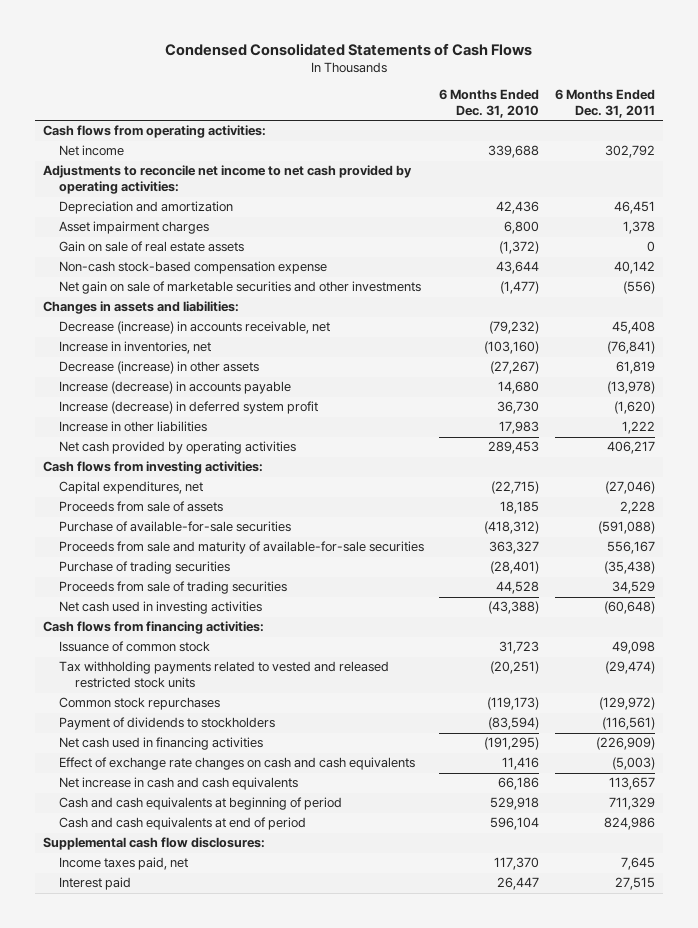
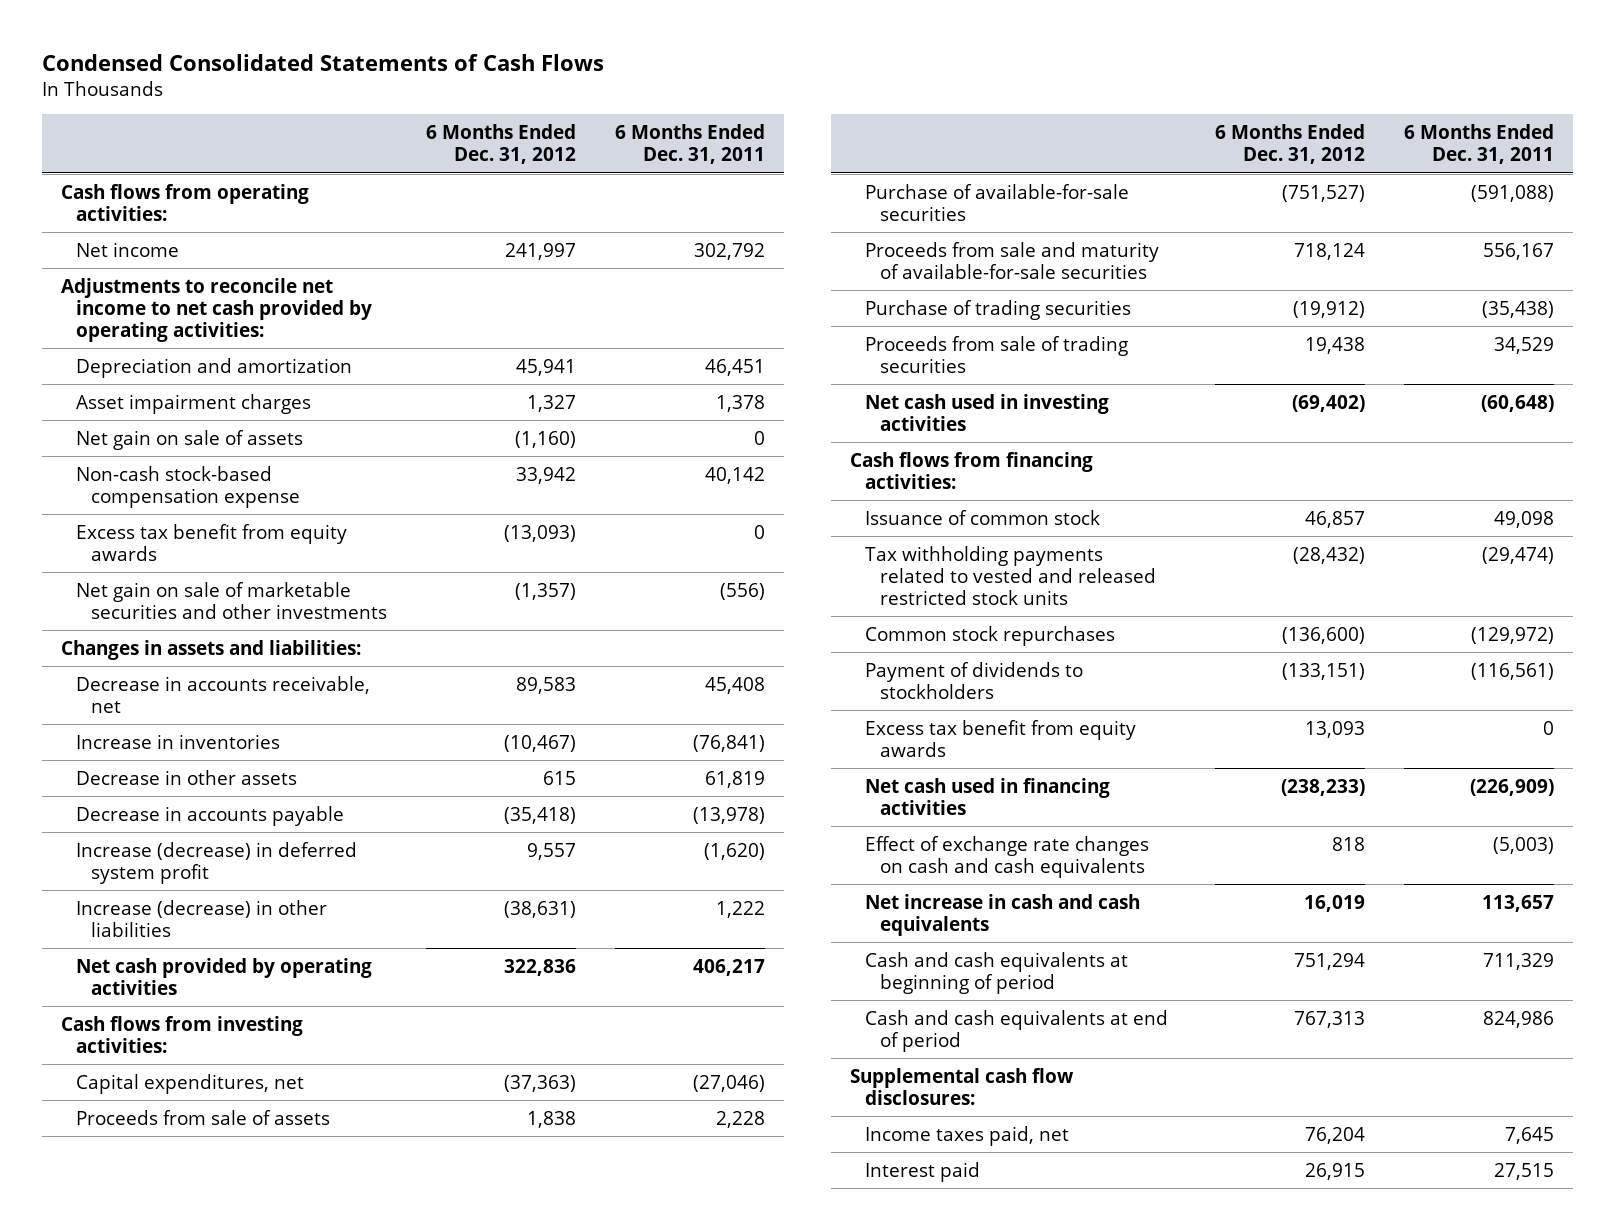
[439,89,540,119] 6 Months Ended Dec. 31, 2010 -> none
none -> [425,124,576,165] 6 Months Ended Dec. 31, 2012
[58,241,244,253] Gain on sale of real estate assets -> [75,429,303,450] Net gain on sale of assets
none -> [75,523,347,561] Excess tax benefit from equity awards
[58,321,330,335] Decrease (increase) in accounts receivable, net -> [75,675,370,713] Decrease in accounts receivable, net
[58,341,211,355] Increase in inventories, net -> [75,733,280,749] Increase in inventories
[58,361,259,375] Decrease (increase) in other assets -> [75,769,297,785] Decrease in other assets
[58,381,291,395] Increase (decrease) in accounts payable -> [75,805,344,826] Decrease in accounts payable
[58,421,207,433] Increase in other liabilities -> [75,899,327,937] Increase (decrease) in other liabilities
none -> [865,719,1137,757] Excess tax benefit from equity awards

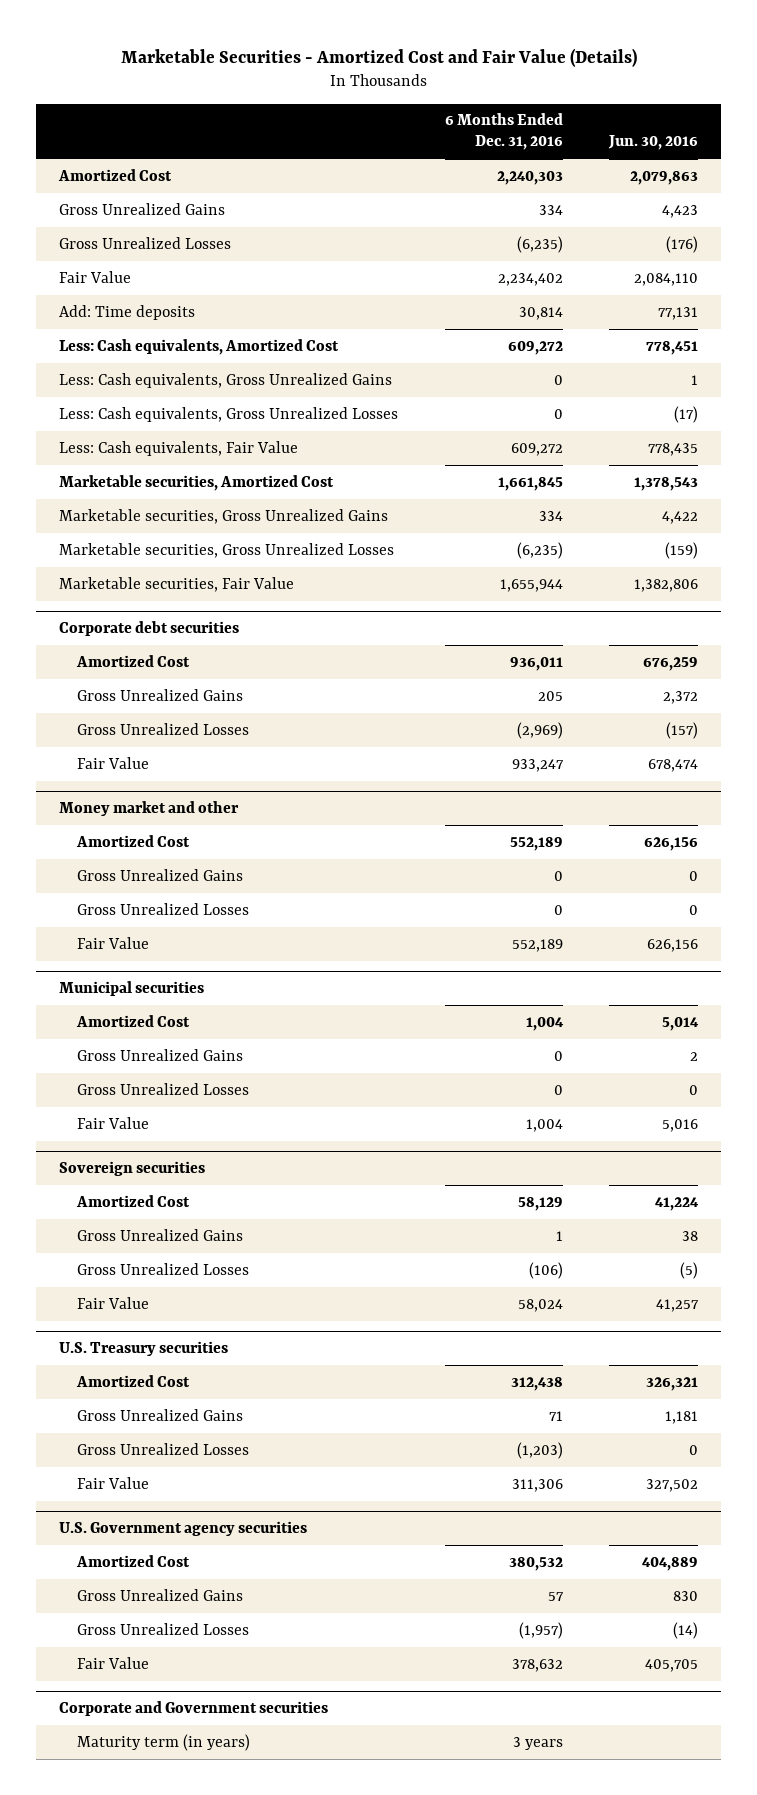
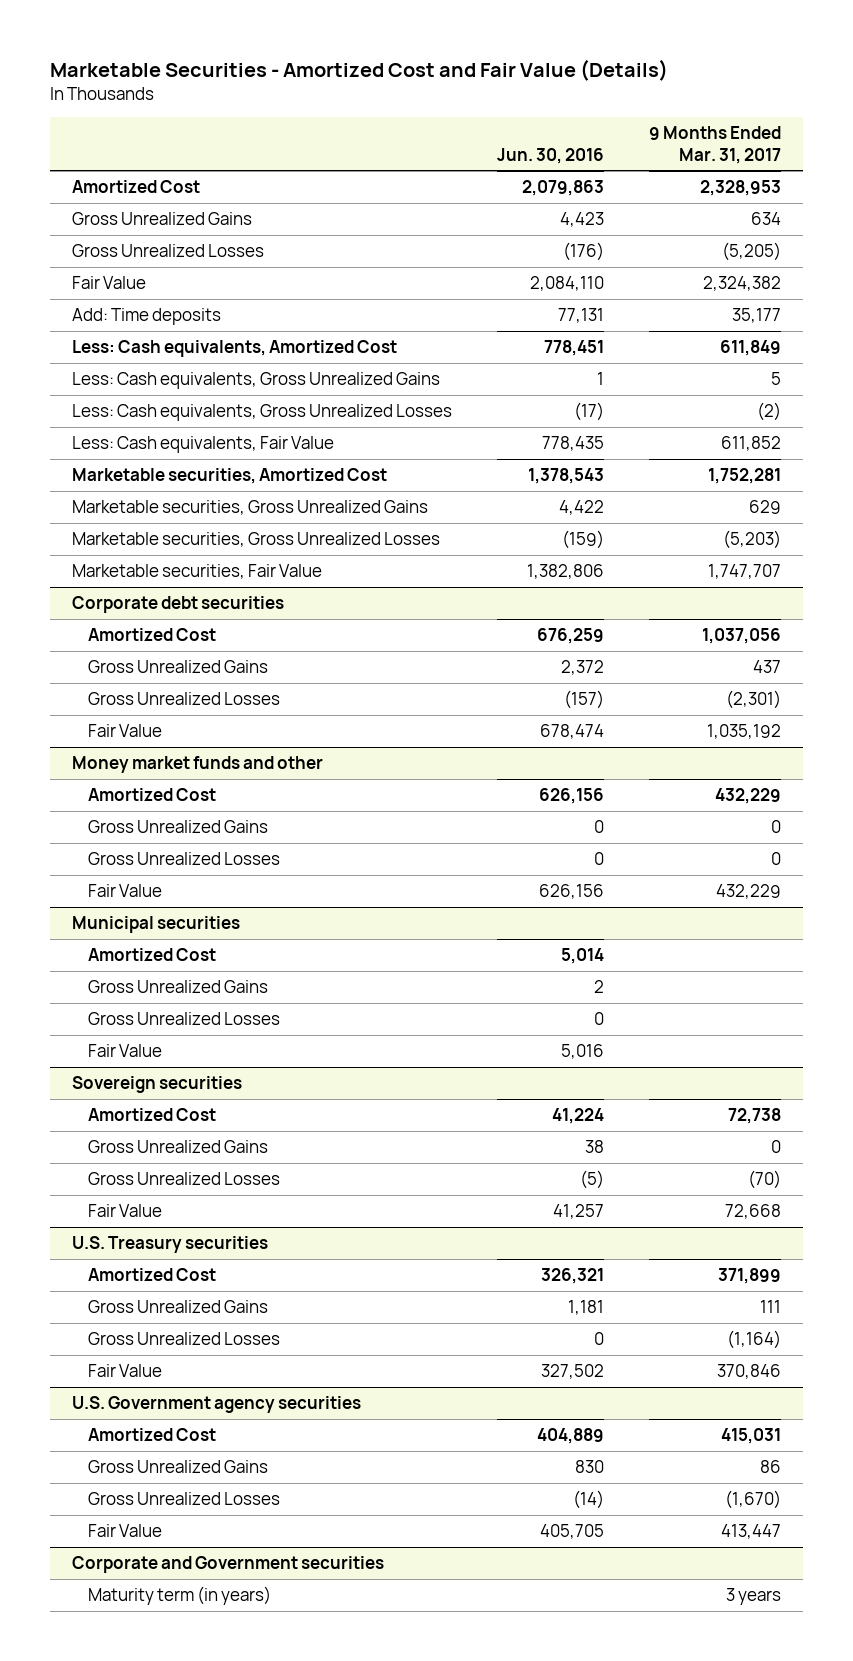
[444,113,563,151] 6 Months Ended Dec. 31, 2016 -> none
none -> [648,126,781,164] 9 Months Ended Mar. 31, 2017
[59,801,240,817] Money market and other -> [72,756,324,774] Money market funds and other

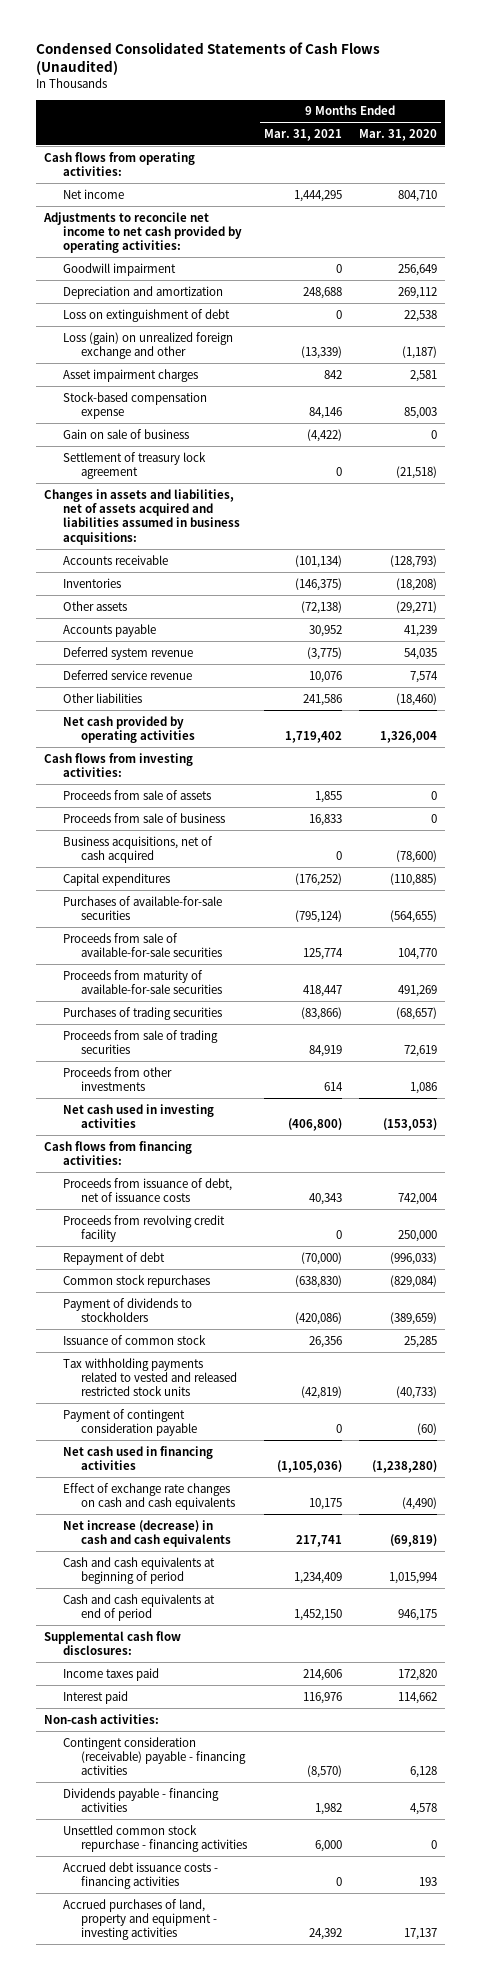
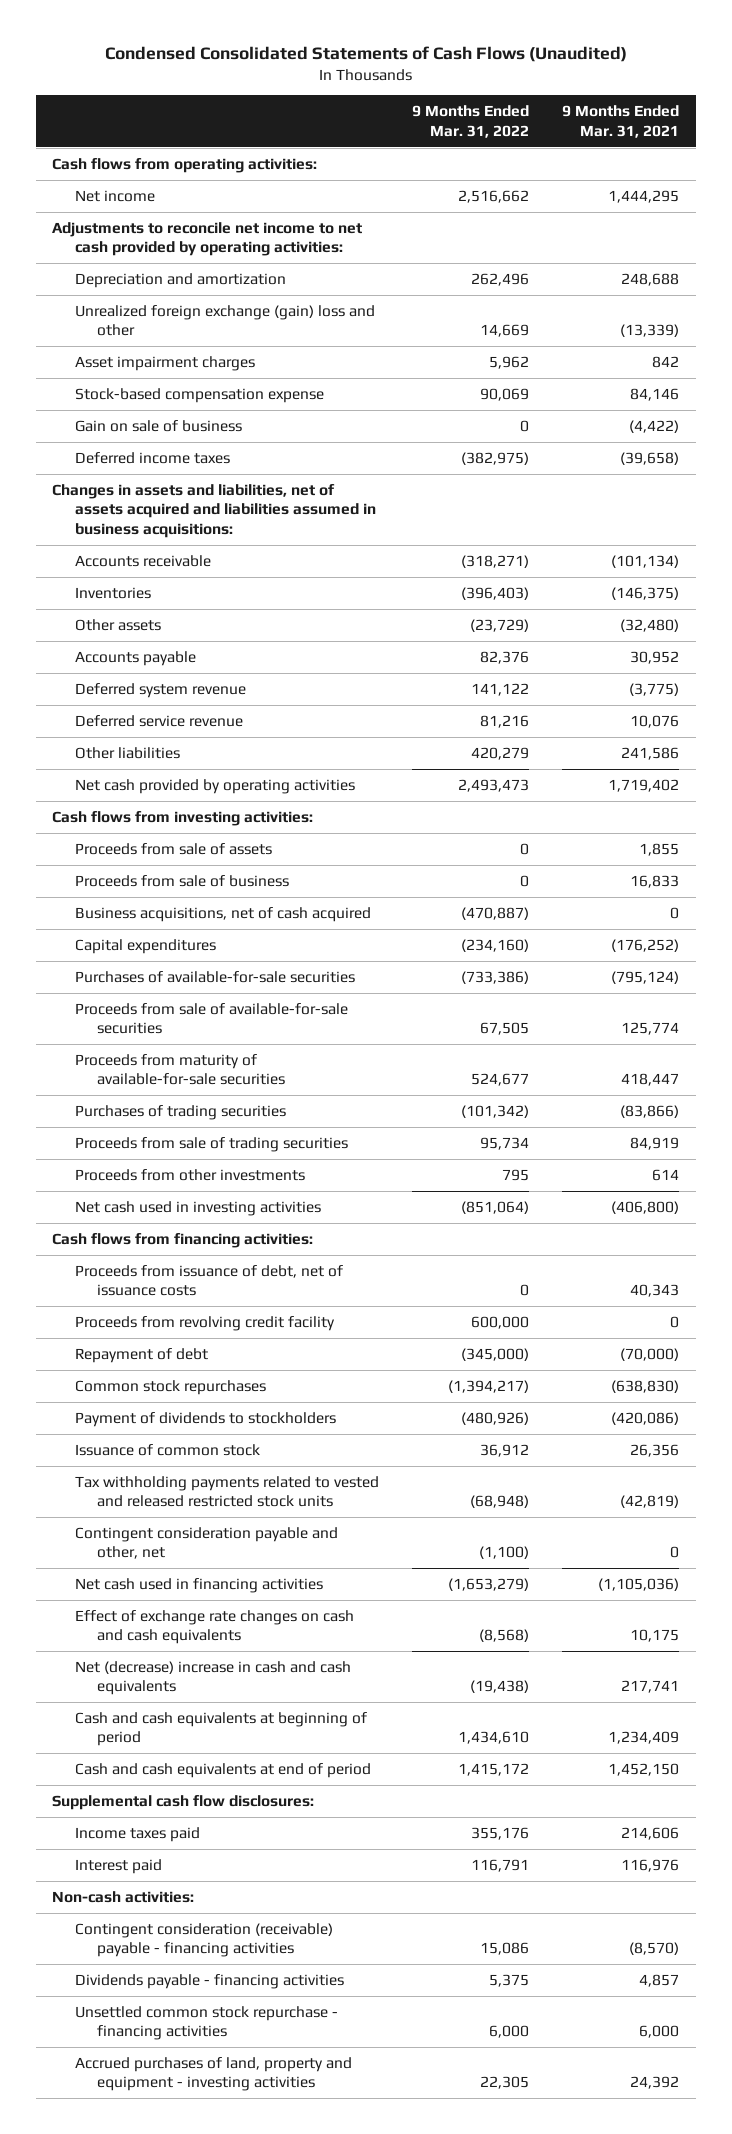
[358,128,437,141] Mar. 31, 2020 -> none
none -> [412,105,530,138] 9 Months Ended Mar. 31, 2022
[62,262,176,276] Goodwill impairment -> none
[62,308,230,322] Loss on extinguishment of debt -> none
[62,331,233,359] Loss (gain) on unrealized foreign exchange and other -> [74,304,375,337] Unrealized foreign exchange (gain) loss and other
[62,451,206,479] Settlement of treasury lock agreement -> none
none -> [74,451,230,464] Deferred income taxes
[301,600,343,614] (72,138) -> [620,618,680,632] (32,480)
[62,1408,198,1436] Payment of contingent consideration payable -> none
none -> [74,1526,338,1560] Contingent consideration payable and other, net
[62,1519,232,1547] Net increase (decrease) in cash and cash equivalents -> [74,1660,351,1696] Net (decrease) increase in cash and cash equivalents
[315,1802,343,1815] 1,982 -> [639,1973,680,1987] 4,857
[62,1861,218,1889] Accrued debt issuance costs - financing activities -> none

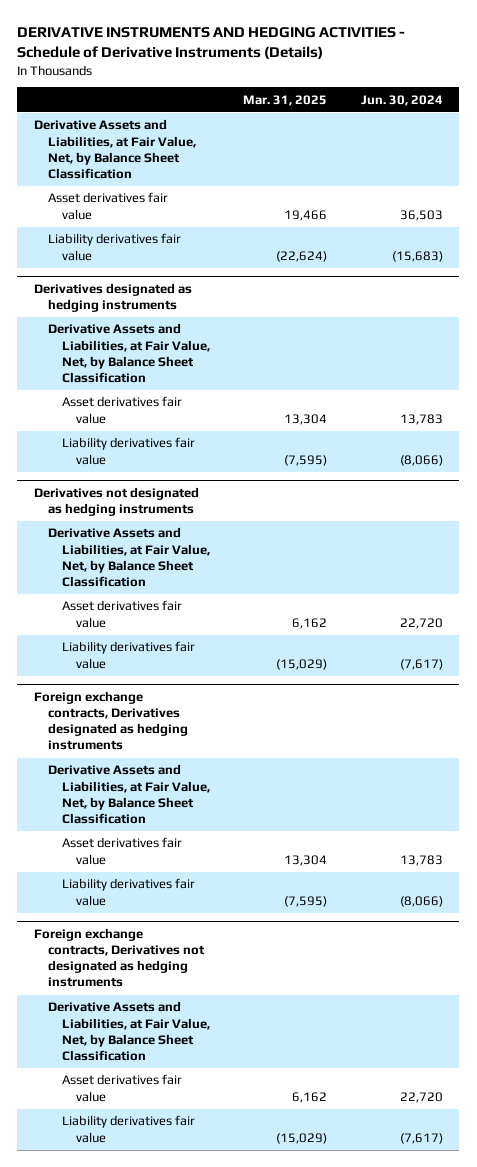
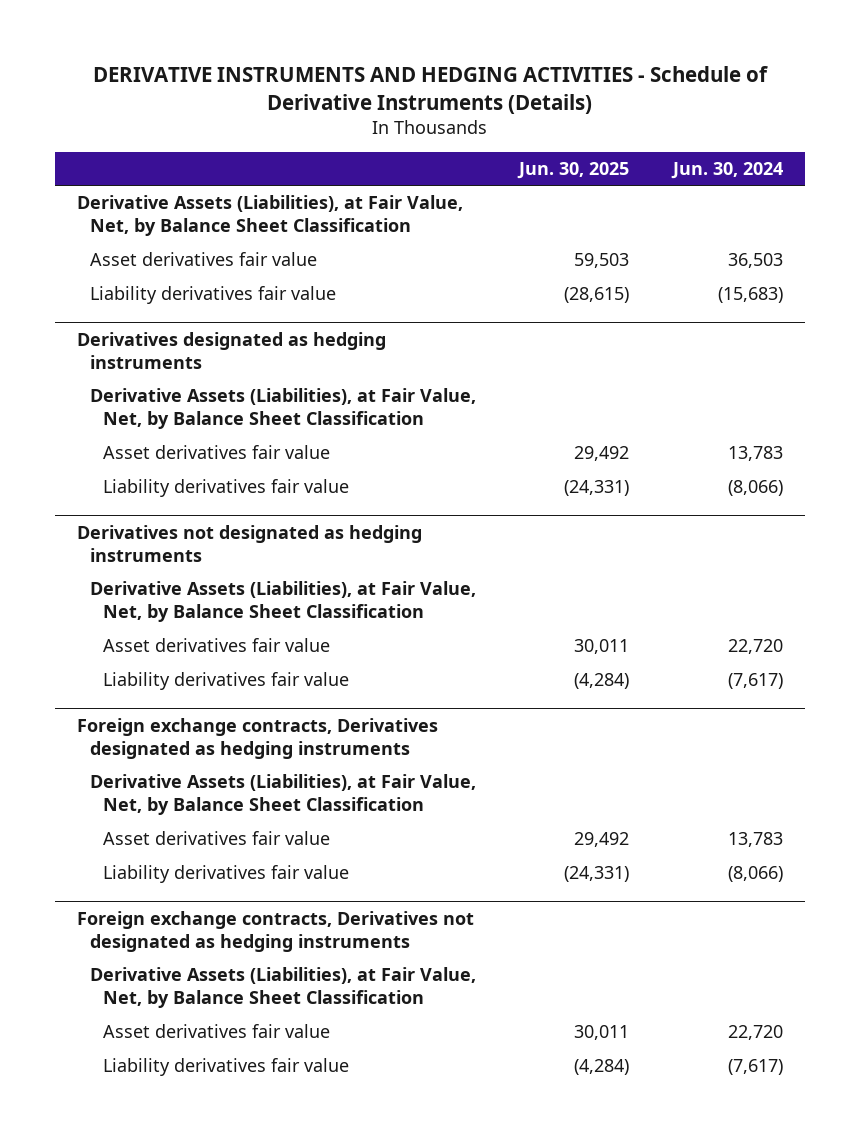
[243,94,328,106] Mar. 31, 2025 -> none
none -> [517,161,630,179] Jun. 30, 2025
[34,119,197,180] Derivative Assets and Liabilities, at Fair Value, Net, by Balance Sheet Classification -> [76,195,463,237] Derivative Assets (Liabilities), at Fair Value, Net, by Balance Sheet Classification
[48,323,211,384] Derivative Assets and Liabilities, at Fair Value, Net, by Balance Sheet Classification -> [89,388,476,430] Derivative Assets (Liabilities), at Fair Value, Net, by Balance Sheet Classification
[48,527,211,588] Derivative Assets and Liabilities, at Fair Value, Net, by Balance Sheet Classification -> [89,581,476,623] Derivative Assets (Liabilities), at Fair Value, Net, by Balance Sheet Classification
[48,764,211,825] Derivative Assets and Liabilities, at Fair Value, Net, by Balance Sheet Classification -> [89,774,476,816] Derivative Assets (Liabilities), at Fair Value, Net, by Balance Sheet Classification
[48,1001,211,1062] Derivative Assets and Liabilities, at Fair Value, Net, by Balance Sheet Classification -> [89,967,476,1009] Derivative Assets (Liabilities), at Fair Value, Net, by Balance Sheet Classification

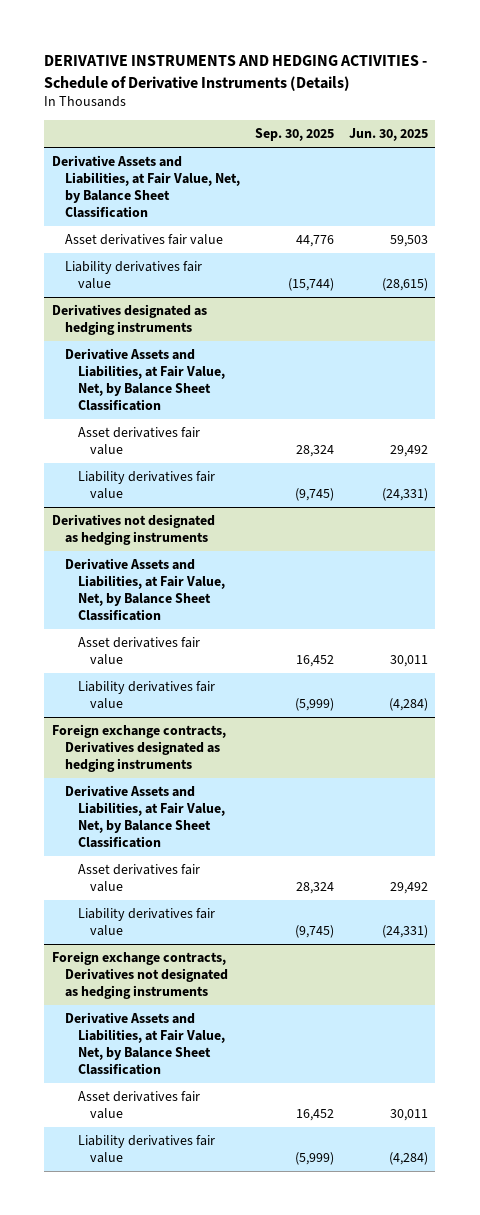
[671,161,784,179] Jun. 30, 2024 -> none
none -> [254,128,334,142] Sep. 30, 2025
[76,195,463,237] Derivative Assets (Liabilities), at Fair Value, Net, by Balance Sheet Classification -> [51,154,240,219] Derivative Assets and Liabilities, at Fair Value, Net, by Balance Sheet Classification
[89,388,476,430] Derivative Assets (Liabilities), at Fair Value, Net, by Balance Sheet Classification -> [64,347,225,412] Derivative Assets and Liabilities, at Fair Value, Net, by Balance Sheet Classification
[89,581,476,623] Derivative Assets (Liabilities), at Fair Value, Net, by Balance Sheet Classification -> [64,557,225,622] Derivative Assets and Liabilities, at Fair Value, Net, by Balance Sheet Classification
[89,774,476,816] Derivative Assets (Liabilities), at Fair Value, Net, by Balance Sheet Classification -> [64,784,225,849] Derivative Assets and Liabilities, at Fair Value, Net, by Balance Sheet Classification
[89,967,476,1009] Derivative Assets (Liabilities), at Fair Value, Net, by Balance Sheet Classification -> [64,1011,225,1076] Derivative Assets and Liabilities, at Fair Value, Net, by Balance Sheet Classification

